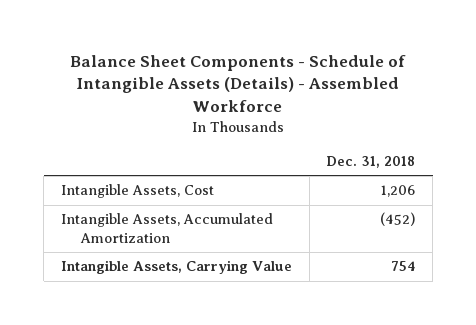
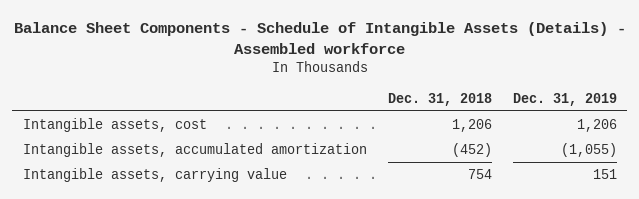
[70,54,407,113] Balance Sheet Components - Schedule of Intangible Assets (Details) - Assembled Workforce -> [13,21,626,54] Balance Sheet Components - Schedule of Intangible Assets (Details) - Assembled workforce
none -> [512,92,617,106] Dec. 31, 2019
[60,184,214,199] Intangible Assets, Cost -> [22,118,207,133] Intangible assets, cost
[60,213,273,243] Intangible Assets, Accumulated Amortization -> [22,143,367,158] Intangible assets, accumulated amortization
[60,260,292,275] Intangible Assets, Carrying Value -> [22,168,287,183] Intangible assets, carrying value

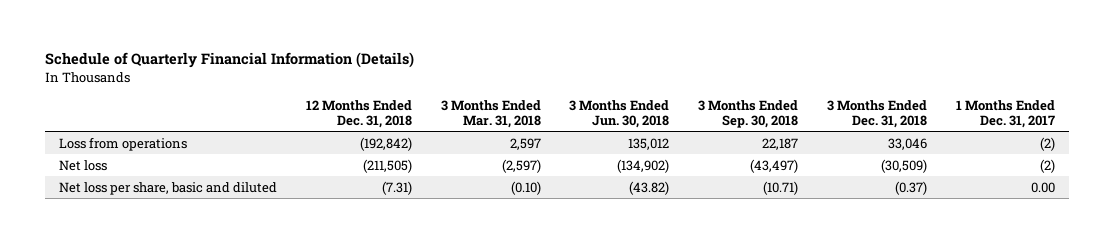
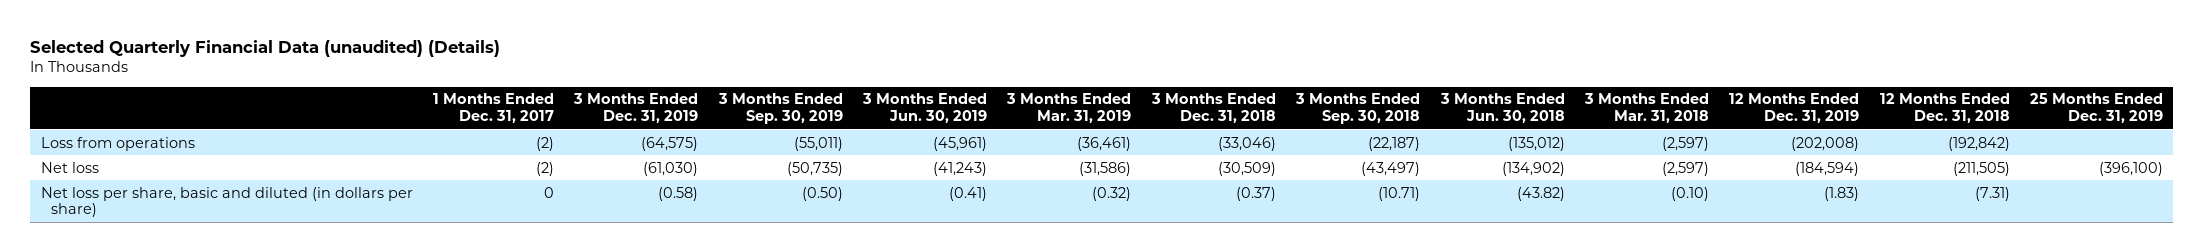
[44,52,414,69] Schedule of Quarterly Financial Information (Details) -> [30,39,501,57] Selected Quarterly Financial Data (unaudited) (Details)
none -> [573,93,699,124] 3 Months Ended Dec. 31, 2019
none -> [717,93,843,125] 3 Months Ended Sep. 30, 2019
none -> [862,93,988,124] 3 Months Ended Jun. 30, 2019
none -> [1006,93,1132,124] 3 Months Ended Mar. 31, 2019
none -> [1729,93,1860,124] 12 Months Ended Dec. 31, 2019
none -> [2030,93,2164,124] 25 Months Ended Dec. 31, 2019
[509,137,541,150] 2,597 -> [1661,136,1709,151] (2,597)
[628,137,670,150] 135,012 -> [1507,136,1565,151] (135,012)
[762,137,799,150] 22,187 -> [1368,136,1421,151] (22,187)
[888,137,928,150] 33,046 -> [1217,136,1276,151] (33,046)
[59,181,278,195] Net loss per share, basic and diluted -> [40,186,413,218] Net loss per share, basic and diluted (in dollars per share)
[1030,181,1055,193] 0.00 -> [544,186,555,198] 0

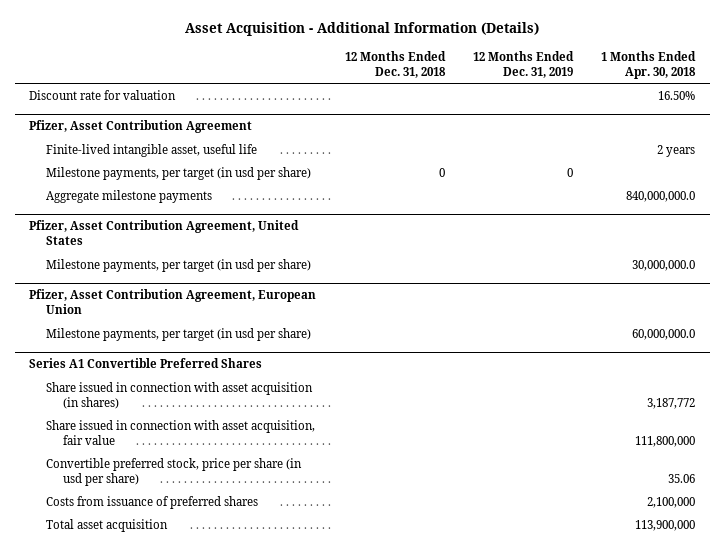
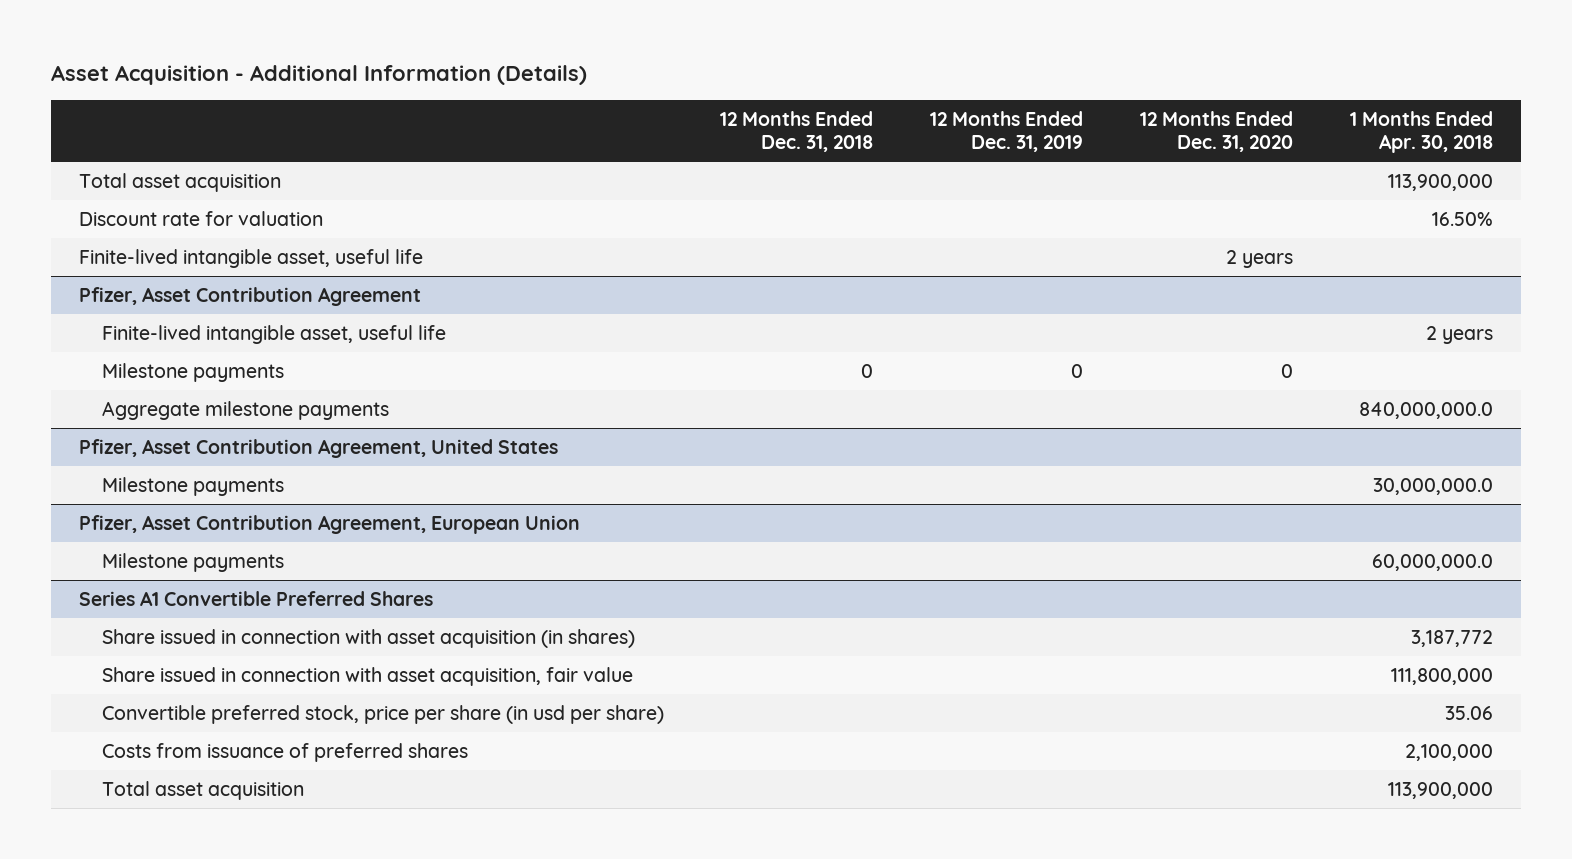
none -> [1139,110,1293,153] 12 Months Ended Dec. 31, 2020
none -> [79,172,282,192] Total asset acquisition
none -> [79,248,424,268] Finite-lived intangible asset, useful life
[46,166,312,180] Milestone payments, per target (in usd per share) -> [101,362,284,382] Milestone payments
[46,258,312,272] Milestone payments, per target (in usd per share) -> [101,476,284,496] Milestone payments
[46,327,312,341] Milestone payments, per target (in usd per share) -> [101,552,284,572] Milestone payments

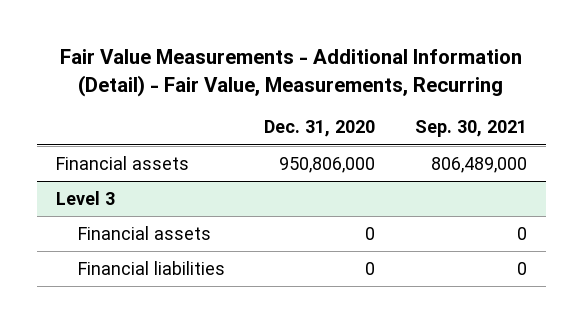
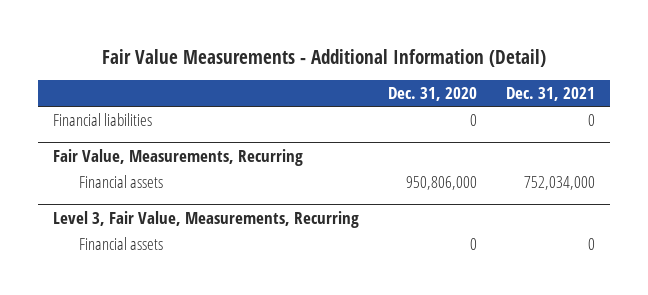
[60,49,523,97] Fair Value Measurements - Additional Information (Detail) - Fair Value, Measurements, Recurring -> [101,48,546,67] Fair Value Measurements - Additional Information (Detail)
[414,120,527,138] Sep. 30, 2021 -> none
none -> [506,87,596,102] Dec. 31, 2021
none -> [52,112,152,126] Financial liabilities
none -> [52,148,303,166] Fair Value, Measurements, Recurring
[56,190,116,205] Level 3 -> none
none -> [52,210,359,228] Level 3, Fair Value, Measurements, Recurring
[77,260,225,275] Financial liabilities -> none

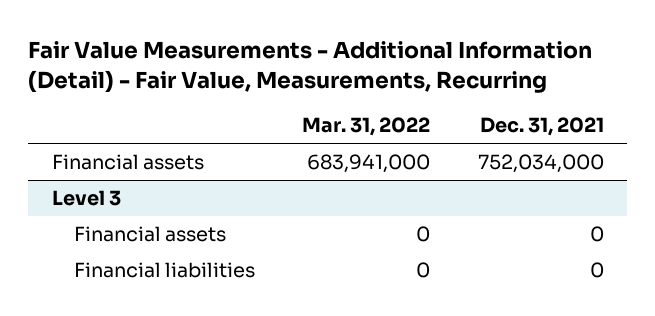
[101,48,546,67] Fair Value Measurements - Additional Information (Detail) -> [28,41,593,94] Fair Value Measurements - Additional Information (Detail) - Fair Value, Measurements, Recurring
[387,87,477,102] Dec. 31, 2020 -> none
none -> [302,117,431,137] Mar. 31, 2022
[52,112,152,126] Financial liabilities -> none
[52,148,303,166] Fair Value, Measurements, Recurring -> none
[52,210,359,228] Level 3, Fair Value, Measurements, Recurring -> none
none -> [51,190,121,207] Level 3
none -> [73,262,255,279] Financial liabilities

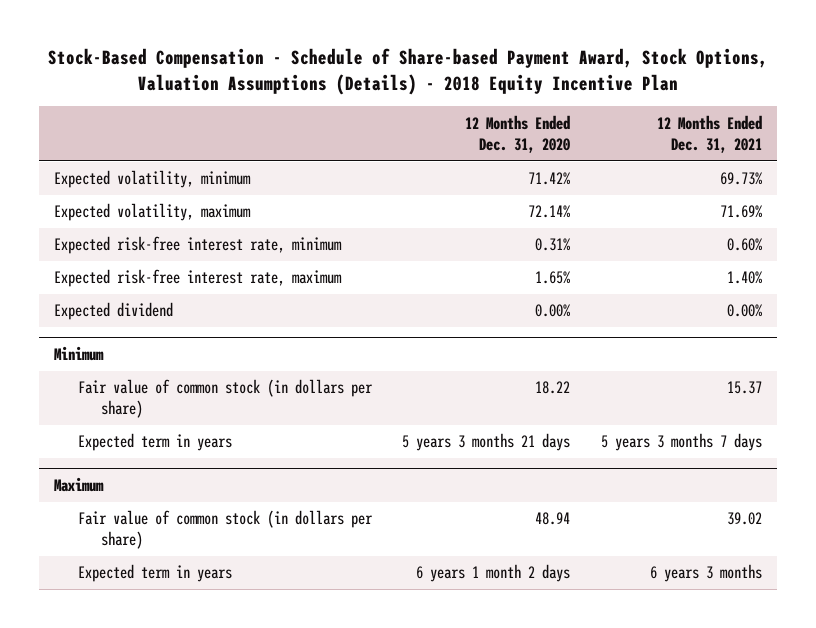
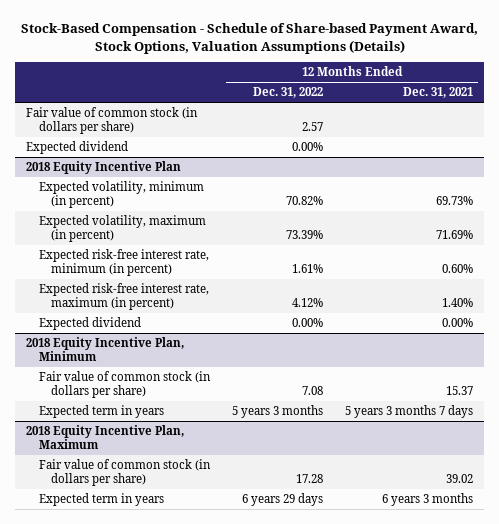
[48,48,769,95] Stock-Based Compensation - Schedule of Share-based Payment Award, Stock Options, Valuation Assumptions (Details) - 2018 Equity Incentive Plan -> [20,23,478,54] Stock-Based Compensation - Schedule of Share-based Payment Award, Stock Options, Valuation Assumptions (Details)
[465,114,571,153] 12 Months Ended Dec. 31, 2020 -> none
none -> [252,87,323,99] Dec. 31, 2022
none -> [26,107,199,134] Fair value of common stock (in dollars per share)
none -> [26,141,129,155] Expected dividend
none -> [26,161,182,175] 2018 Equity Incentive Plan
[54,170,252,189] Expected volatility, minimum -> [38,181,204,208] Expected volatility, minimum (in percent)
[54,203,252,222] Expected volatility, maximum -> [38,215,206,242] Expected volatility, maximum (in percent)
[54,236,343,255] Expected risk-free interest rate, minimum -> [38,249,209,276] Expected risk-free interest rate, minimum (in percent)
[54,269,343,288] Expected risk-free interest rate, maximum -> [38,283,209,310] Expected risk-free interest rate, maximum (in percent)
[54,345,105,361] Minimum -> none
none -> [26,337,185,361] 2018 Equity Incentive Plan, Minimum
[54,476,105,492] Maximum -> none
none -> [26,425,185,449] 2018 Equity Incentive Plan, Maximum

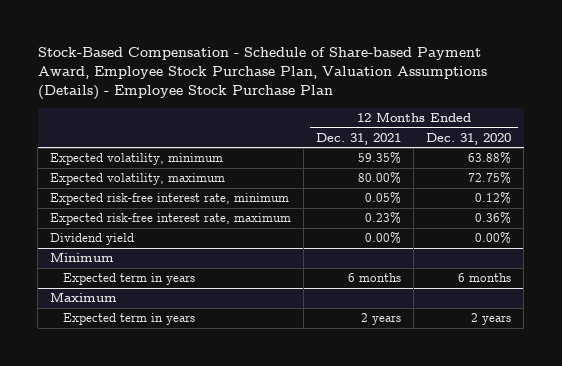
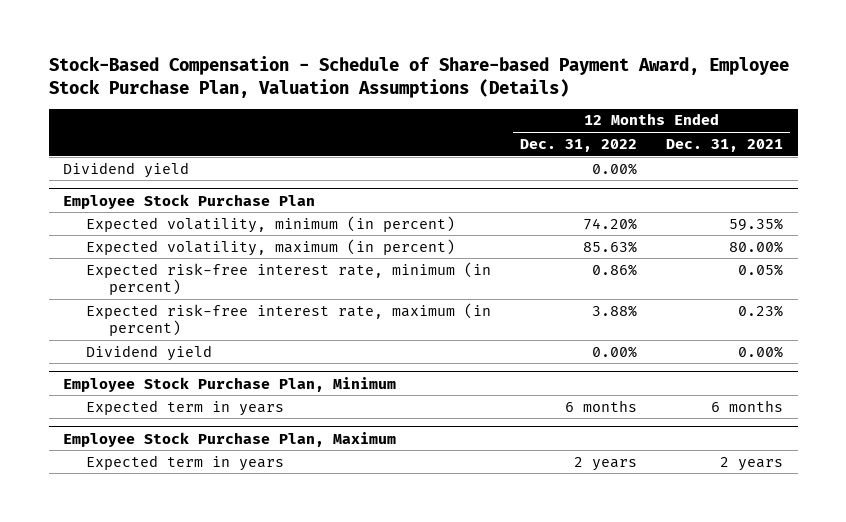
[37,46,487,101] Stock-Based Compensation - Schedule of Share-based Payment Award, Employee Stock Purchase Plan, Valuation Assumptions (Details) - Employee Stock Purchase Plan -> [48,56,789,98] Stock-Based Compensation - Schedule of Share-based Payment Award, Employee Stock Purchase Plan, Valuation Assumptions (Details)
[426,132,512,145] Dec. 31, 2020 -> none
none -> [520,138,638,152] Dec. 31, 2022
none -> [63,161,190,178] Dividend yield
none -> [63,193,316,209] Employee Stock Purchase Plan
[50,153,224,166] Expected volatility, minimum -> [86,215,456,233] Expected volatility, minimum (in percent)
[50,173,226,186] Expected volatility, maximum -> [86,238,456,256] Expected volatility, maximum (in percent)
[50,193,290,206] Expected risk-free interest rate, minimum -> [86,261,492,296] Expected risk-free interest rate, minimum (in percent)
[50,213,292,226] Expected risk-free interest rate, maximum -> [86,302,492,337] Expected risk-free interest rate, maximum (in percent)
[50,252,115,263] Minimum -> none
none -> [63,376,397,392] Employee Stock Purchase Plan, Minimum
[50,292,118,303] Maximum -> none
none -> [63,431,397,447] Employee Stock Purchase Plan, Maximum

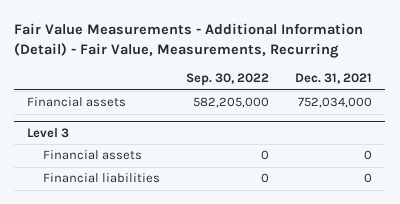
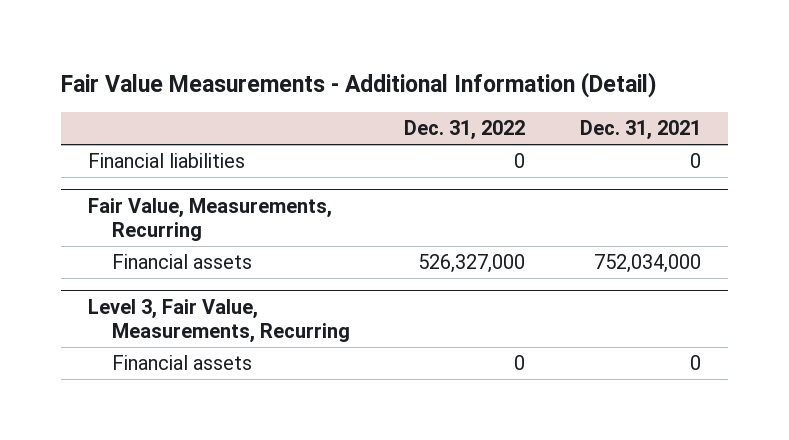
[14,23,364,58] Fair Value Measurements - Additional Information (Detail) - Fair Value, Measurements, Recurring -> [60,71,657,98] Fair Value Measurements - Additional Information (Detail)
[186,73,270,87] Sep. 30, 2022 -> none
none -> [404,120,526,141] Dec. 31, 2022
none -> [88,153,246,169] Financial liabilities
none -> [88,197,333,242] Fair Value, Measurements, Recurring
[27,128,70,139] Level 3 -> none
none -> [88,298,350,344] Level 3, Fair Value, Measurements, Recurring
[43,173,161,184] Financial liabilities -> none

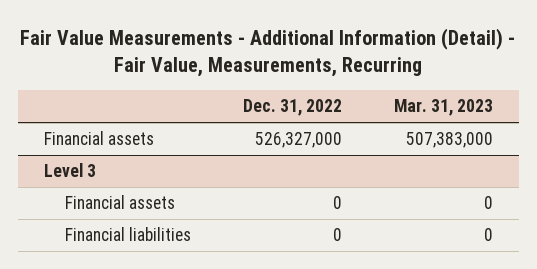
[60,71,657,98] Fair Value Measurements - Additional Information (Detail) -> [20,28,516,78] Fair Value Measurements - Additional Information (Detail) - Fair Value, Measurements, Recurring
[580,120,702,141] Dec. 31, 2021 -> none
none -> [393,99,493,117] Mar. 31, 2023
[88,153,246,169] Financial liabilities -> none
[88,197,333,242] Fair Value, Measurements, Recurring -> none
[88,298,350,344] Level 3, Fair Value, Measurements, Recurring -> none
none -> [43,163,96,178] Level 3
none -> [64,227,191,242] Financial liabilities

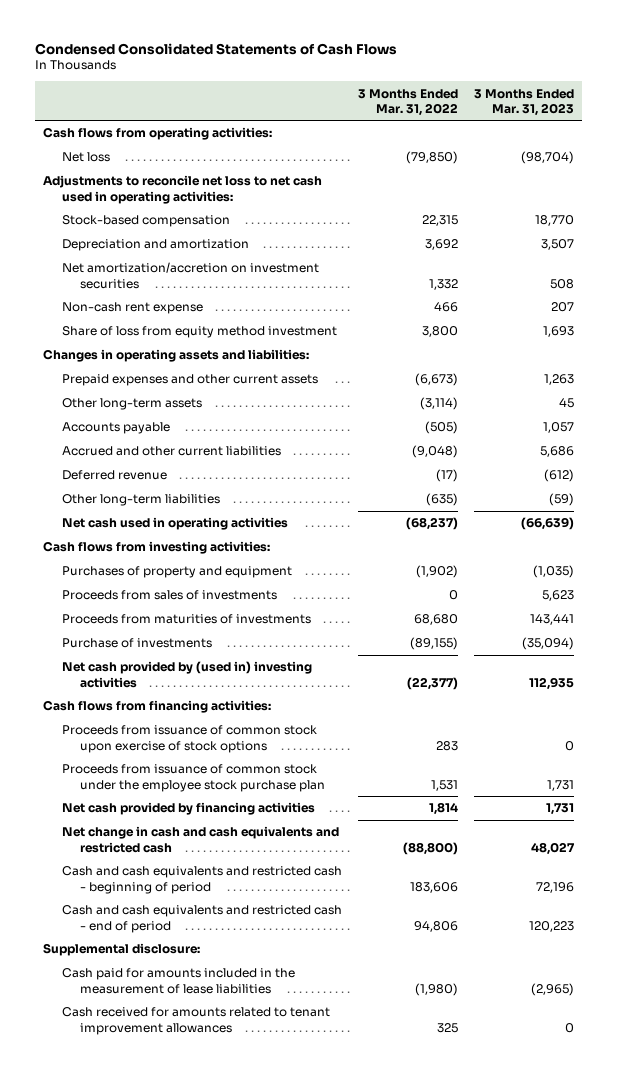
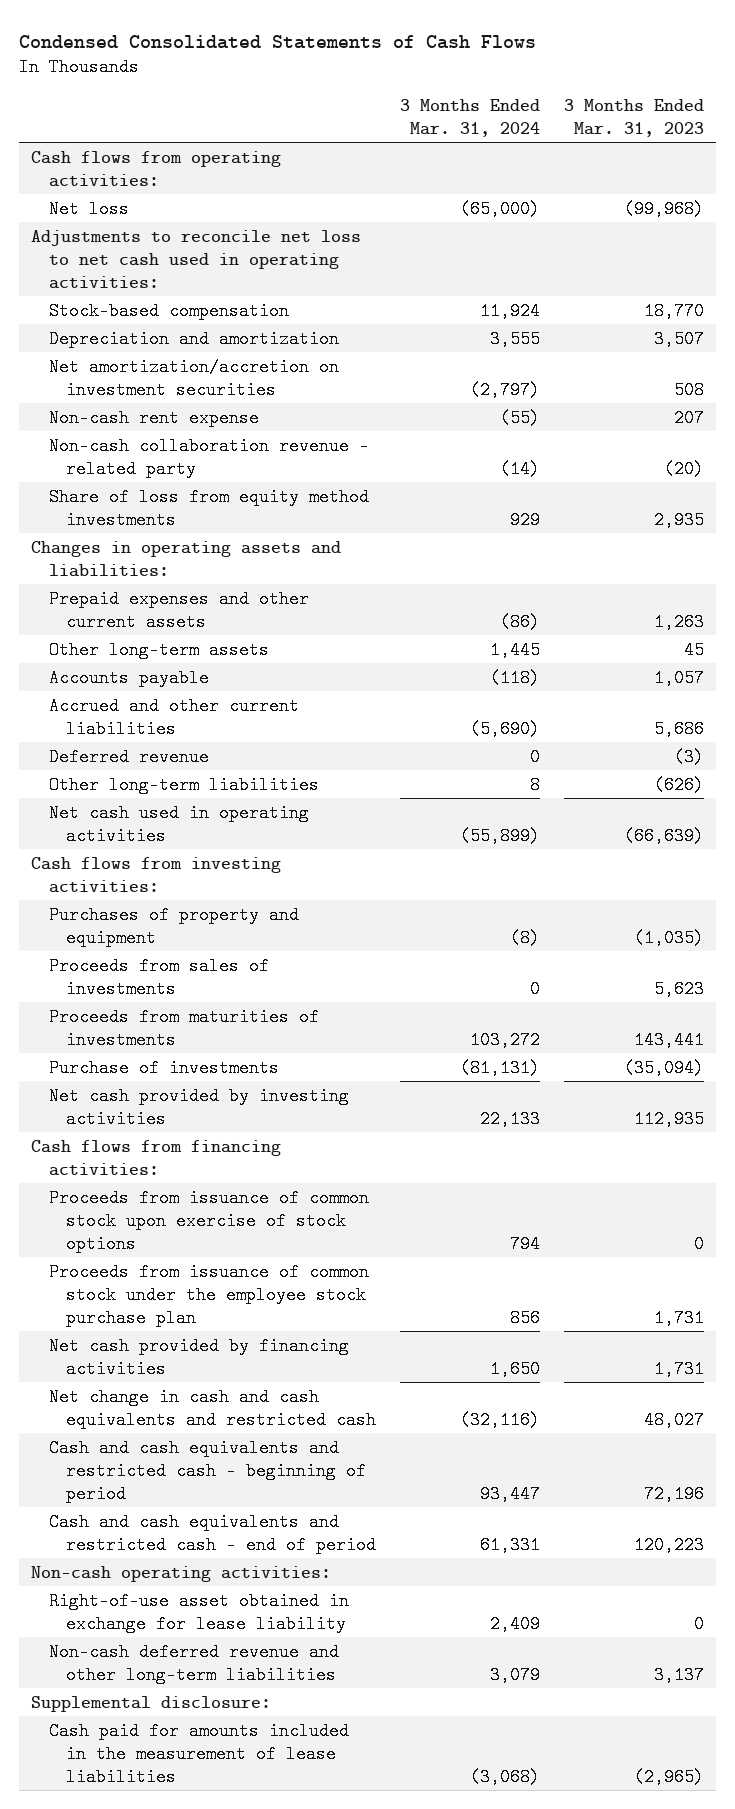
[357,88,458,116] 3 Months Ended Mar. 31, 2022 -> none
none -> [400,98,541,137] 3 Months Ended Mar. 31, 2024
[520,151,574,165] (98,704) -> [624,199,705,218] (99,968)
none -> [48,436,369,478] Non-cash collaboration revenue - related party
[61,326,337,339] Share of loss from equity method investment -> [48,487,369,529] Share of loss from equity method investments
[542,326,574,338] 1,693 -> [654,510,705,529] 2,935
[543,469,574,483] (612) -> [674,747,705,766] (3)
[548,493,574,507] (59) -> [654,775,705,794] (626)
[61,661,312,688] Net cash provided by (used in) investing activities -> [48,1086,349,1128] Net cash provided by investing activities
none -> [30,1565,331,1582] Non-cash operating activities:
none -> [48,1591,349,1633] Right-of-use asset obtained in exchange for lease liability
none -> [48,1642,339,1684] Non-cash deferred revenue and other long-term liabilities
[61,1007,330,1035] Cash received for amounts related to tenant improvement allowances -> none

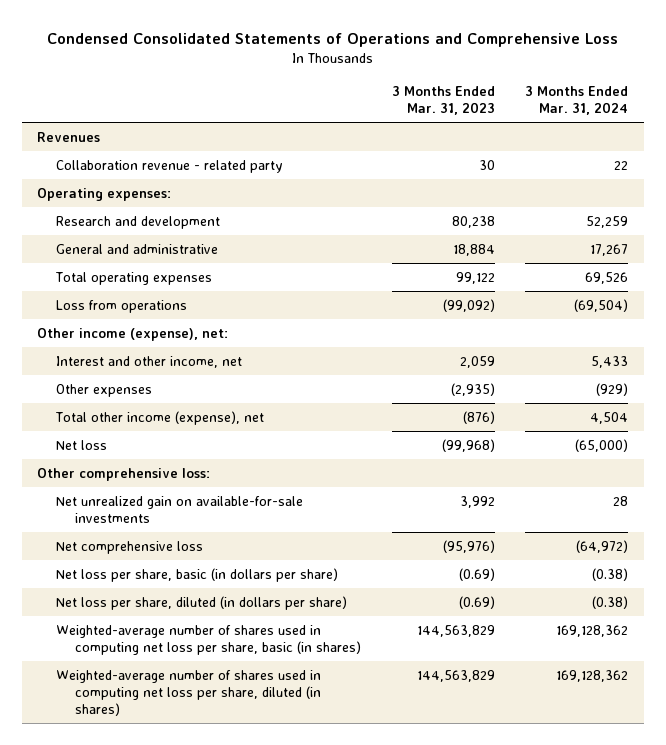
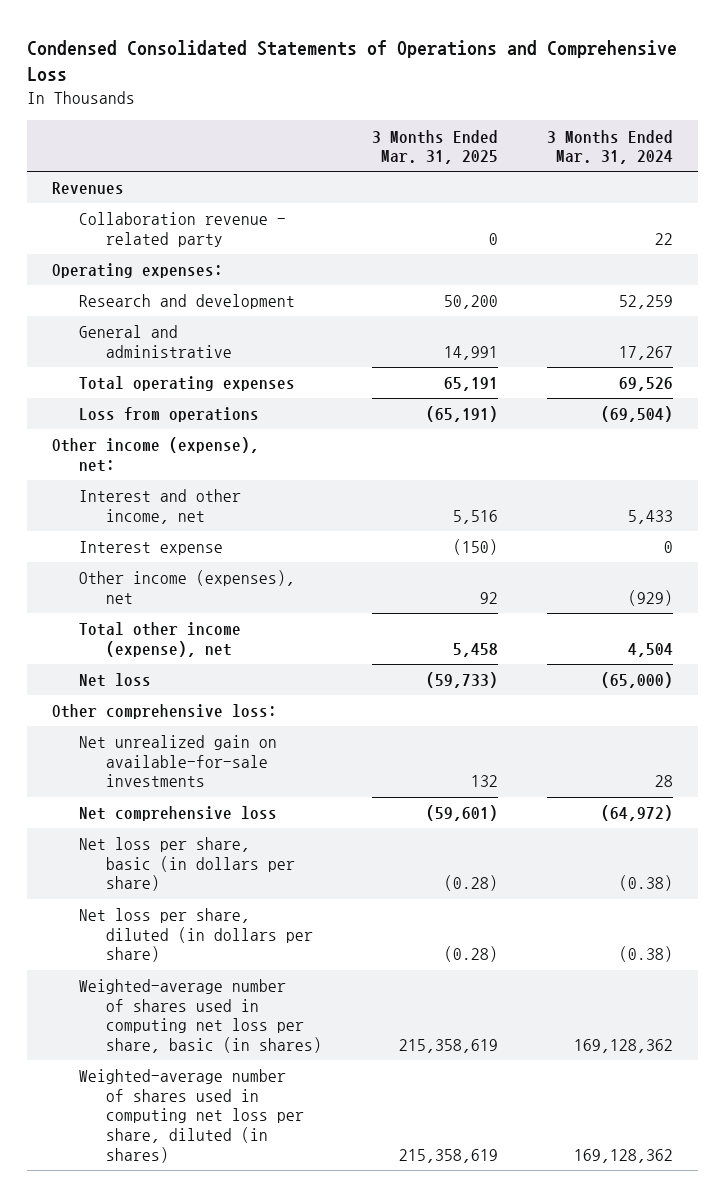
[391,85,495,115] 3 Months Ended Mar. 31, 2023 -> none
none -> [371,129,498,165] 3 Months Ended Mar. 31, 2025
none -> [79,541,224,556] Interest expense
[56,383,153,397] Other expenses -> [79,570,296,604] Other income (expenses), net

